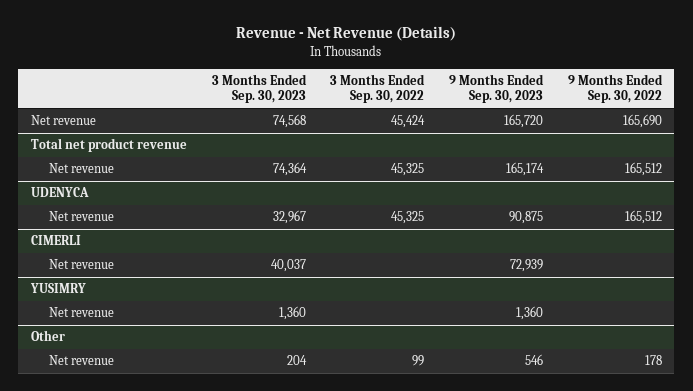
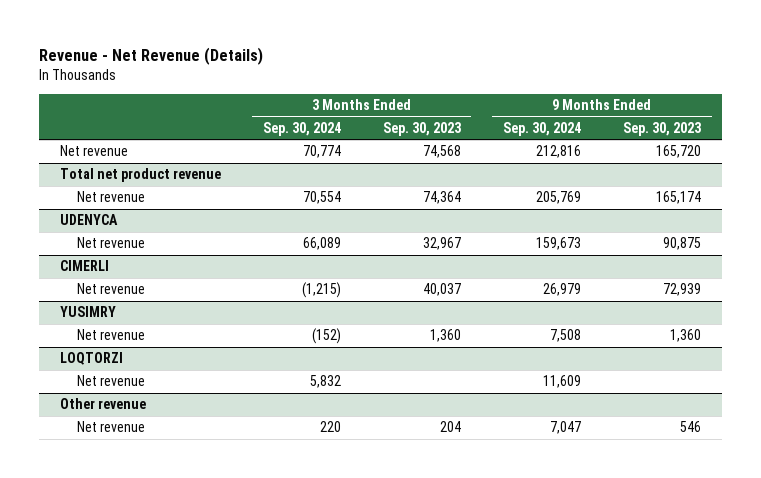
[330,74,426,104] 3 Months Ended Sep. 30, 2022 -> none
[568,74,664,104] 9 Months Ended Sep. 30, 2022 -> none
none -> [262,121,341,136] Sep. 30, 2024
none -> [502,121,581,136] Sep. 30, 2024
none -> [59,352,123,366] LOQTORZI
none -> [76,375,145,387] Net revenue
[30,330,65,342] Other -> [59,398,146,410] Other revenue

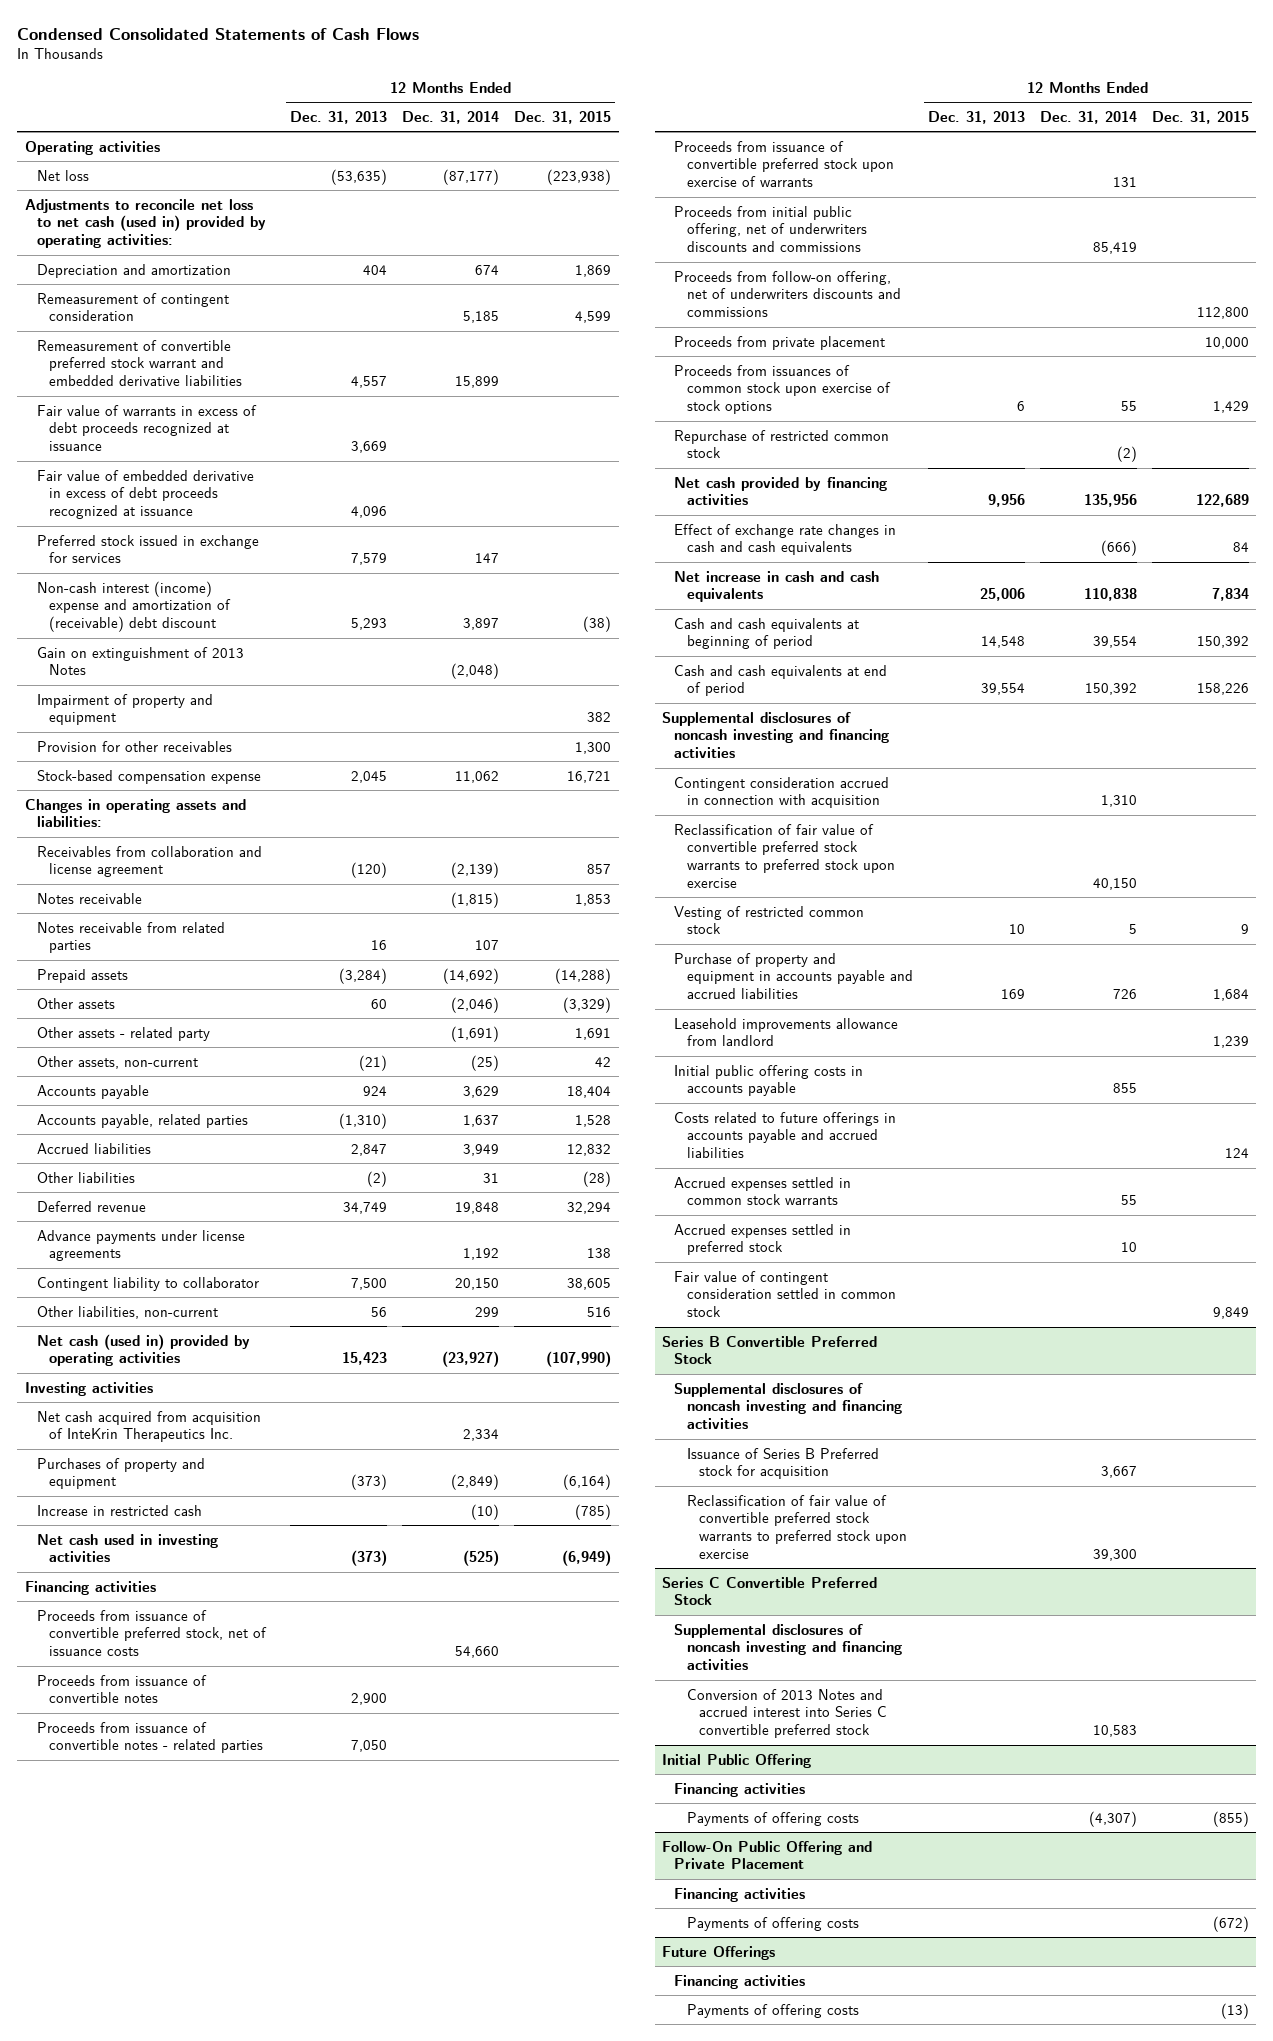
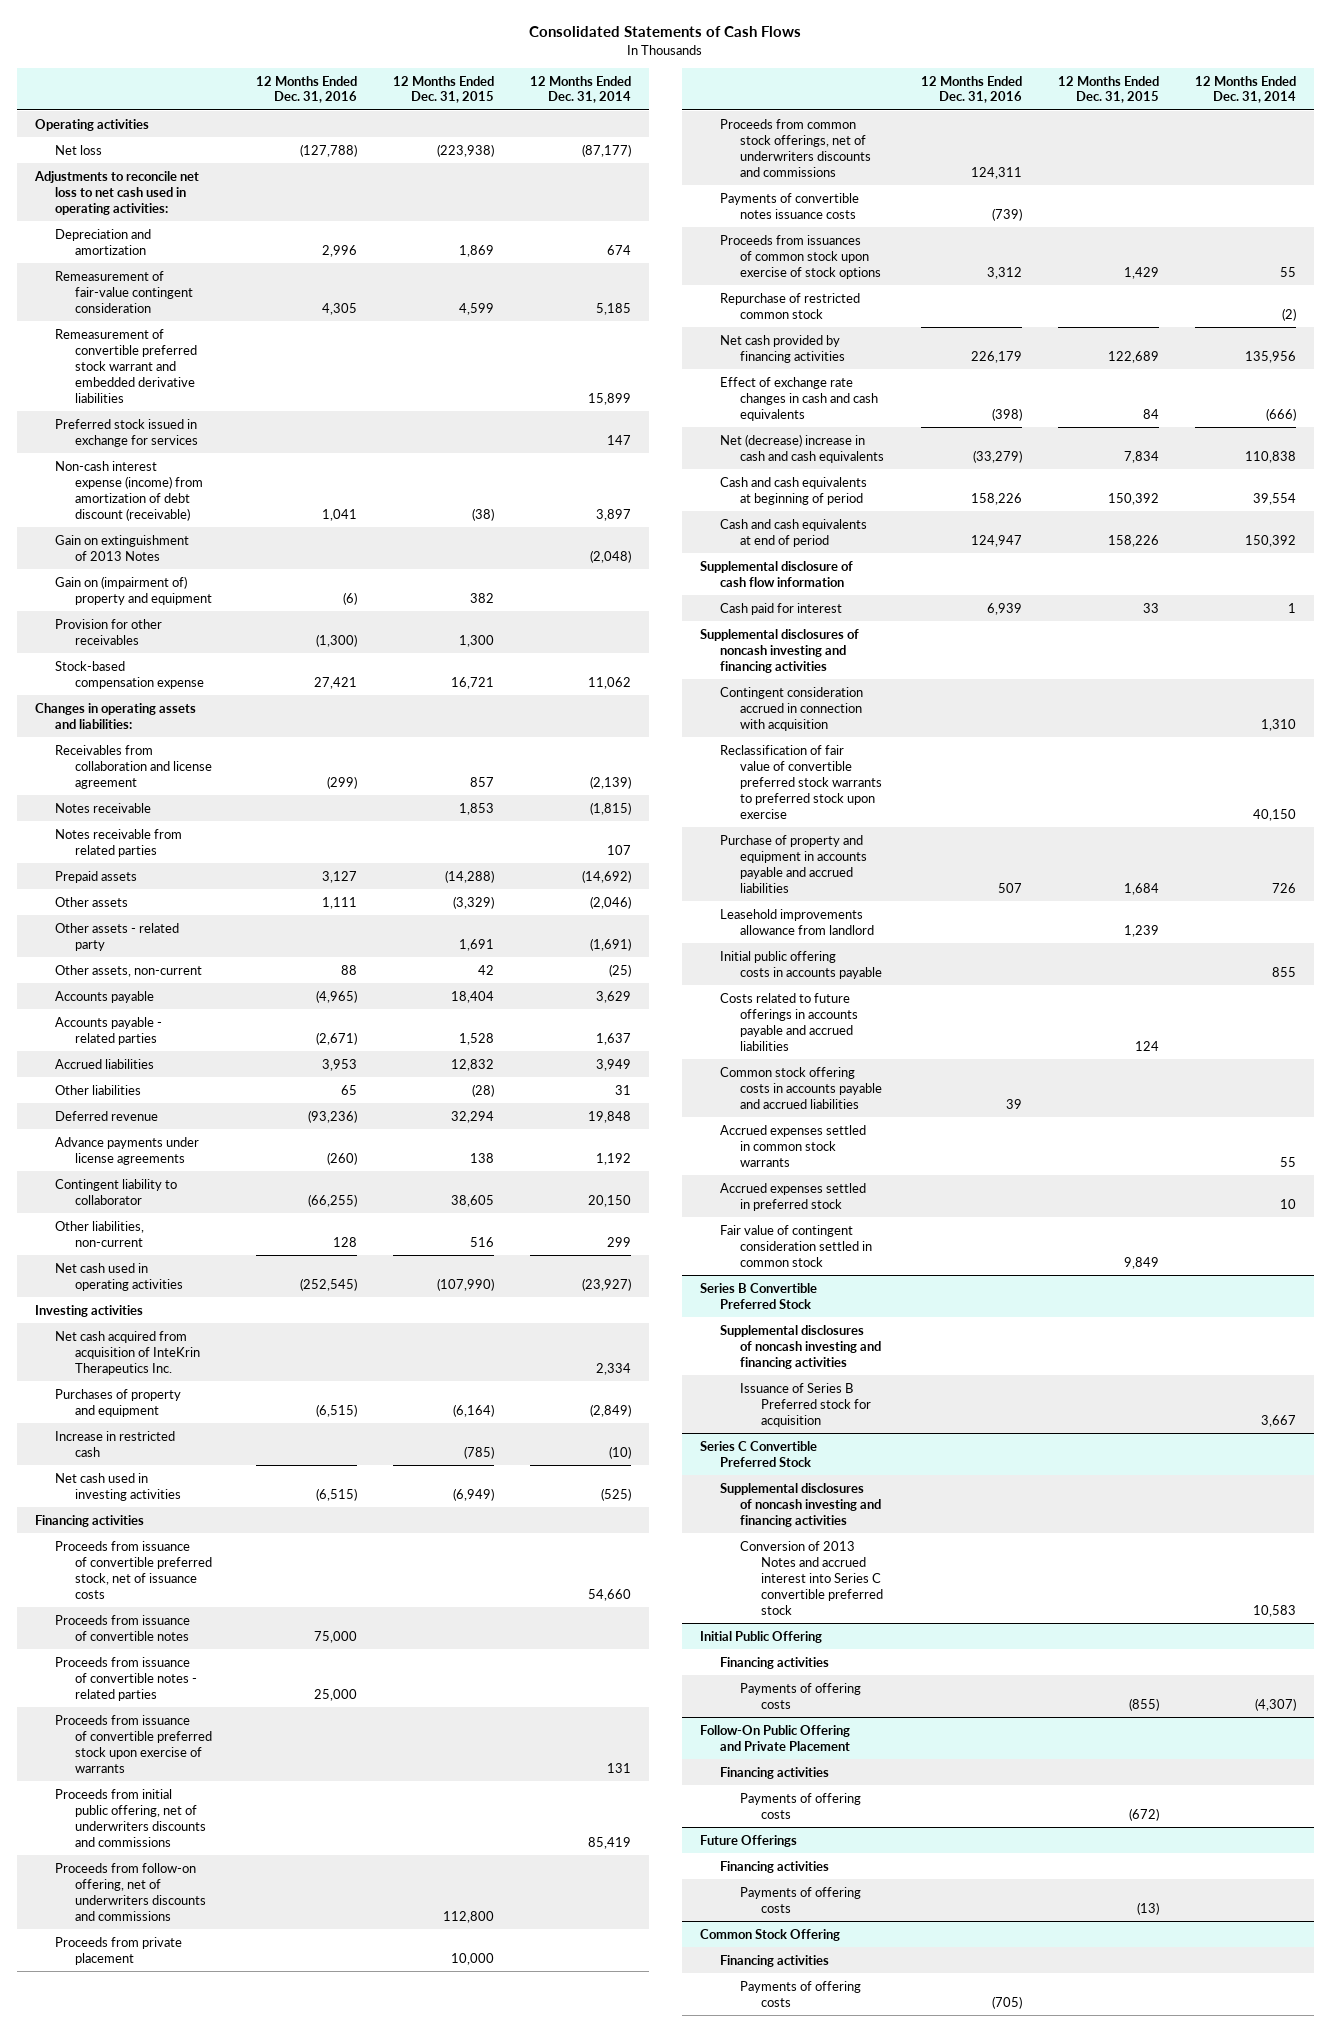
[17,27,420,40] Condensed Consolidated Statements of Cash Flows -> [529,25,802,37] Consolidated Statements of Cash Flows
[290,111,388,125] Dec. 31, 2013 -> none
none -> [255,75,357,104] 12 Months Ended Dec. 31, 2016
[24,198,266,249] Adjustments to reconcile net loss to net cash (used in) provided by operating activities: -> [33,170,199,215] Adjustments to reconcile net loss to net cash used in operating activities:
[36,292,229,322] Remeasurement of contingent consideration -> [55,270,194,313] Remeasurement of fair-value contingent consideration
[36,404,257,452] Fair value of warrants in excess of debt proceeds recognized at issuance -> none
[36,469,254,520] Fair value of embedded derivative in excess of debt proceeds recognized at issuance -> none
[36,580,232,633] Non-cash interest (income) expense and amortization of (receivable) debt discount -> [55,460,204,521] Non-cash interest expense (income) from amortization of debt discount (receivable)
[36,693,213,726] Impairment of property and equipment -> [55,575,213,605] Gain on (impairment of) property and equipment
[36,1113,248,1128] Accounts payable, related parties -> [55,1016,163,1045] Accounts payable - related parties
[36,1333,250,1367] Net cash (used in) provided by operating activities -> [55,1262,184,1291] Net cash used in operating activities
none -> [720,118,872,177] Proceeds from common stock offerings, net of underwriters discounts and commissions
none -> [720,192,860,219] Payments of convertible notes issuance costs
[674,570,880,603] Net increase in cash and cash equivalents -> [720,433,885,463] Net (decrease) increase in cash and cash equivalents
none -> [699,560,853,587] Supplemental disclosure of cash flow information
none -> [720,602,843,615] Cash paid for interest
[674,905,865,935] Vesting of restricted common stock -> none
none -> [720,1066,883,1109] Common stock offering costs in accounts payable and accrued liabilities
[686,1494,908,1560] Reclassification of fair value of convertible preferred stock warrants to preferred stock upon exercise -> none
none -> [699,1928,840,1941] Common Stock Offering
none -> [720,1954,830,1967] Financing activities
none -> [740,1980,862,2007] Payments of offering costs

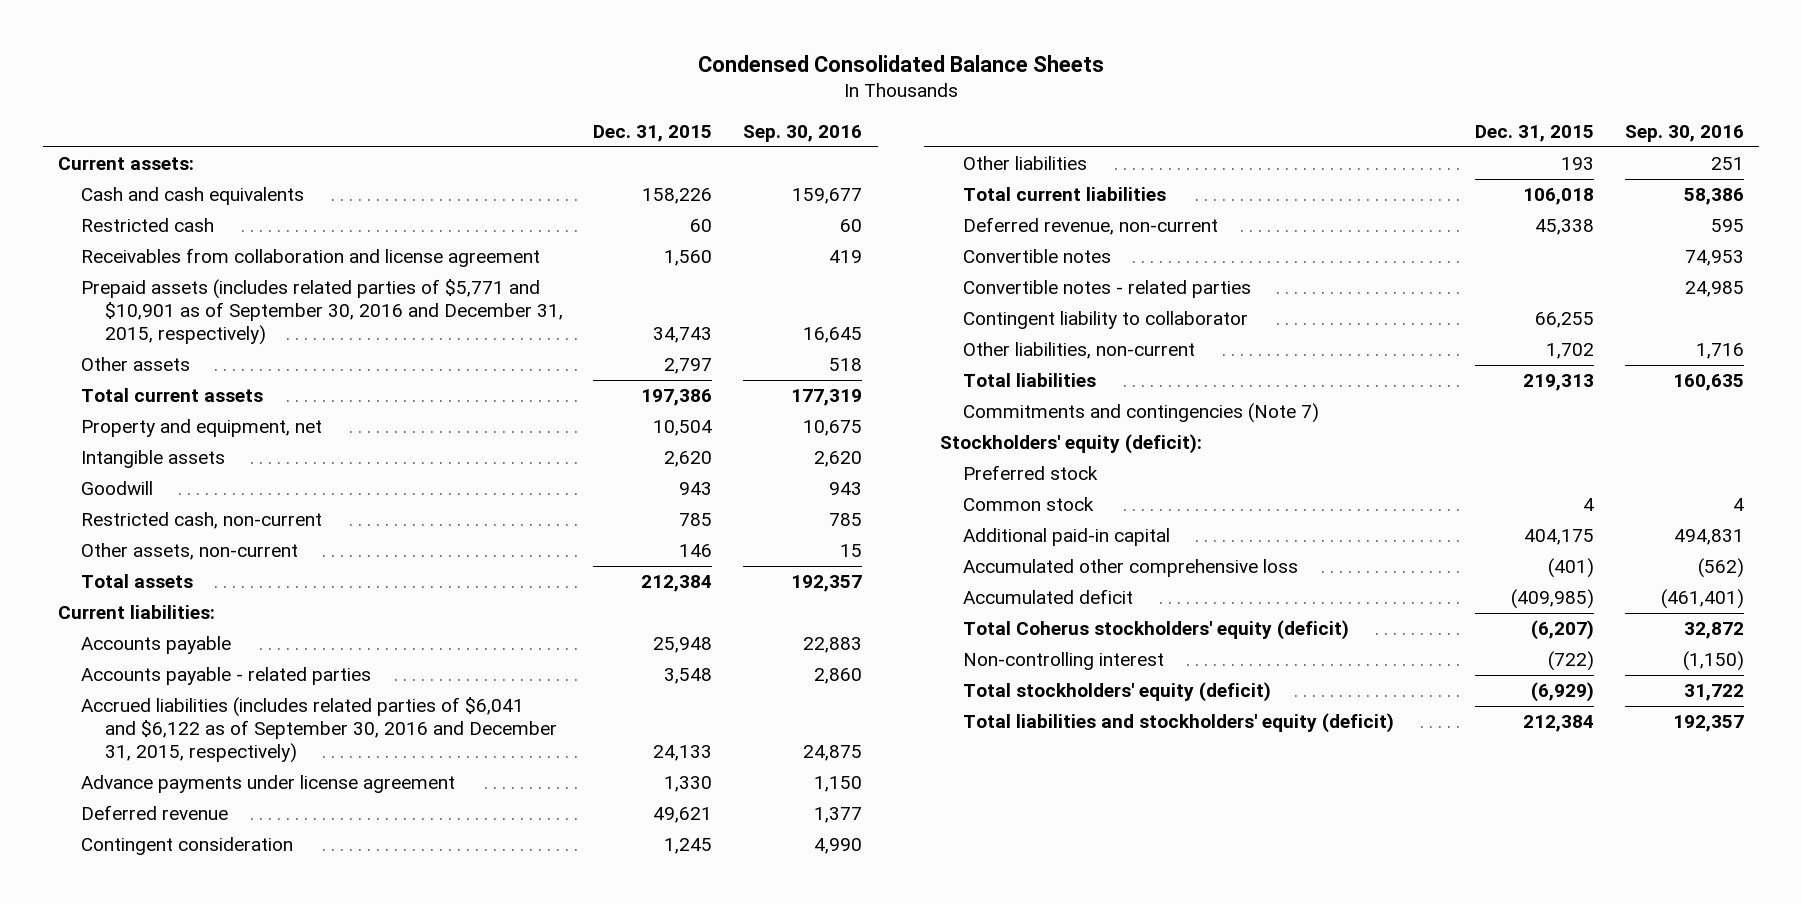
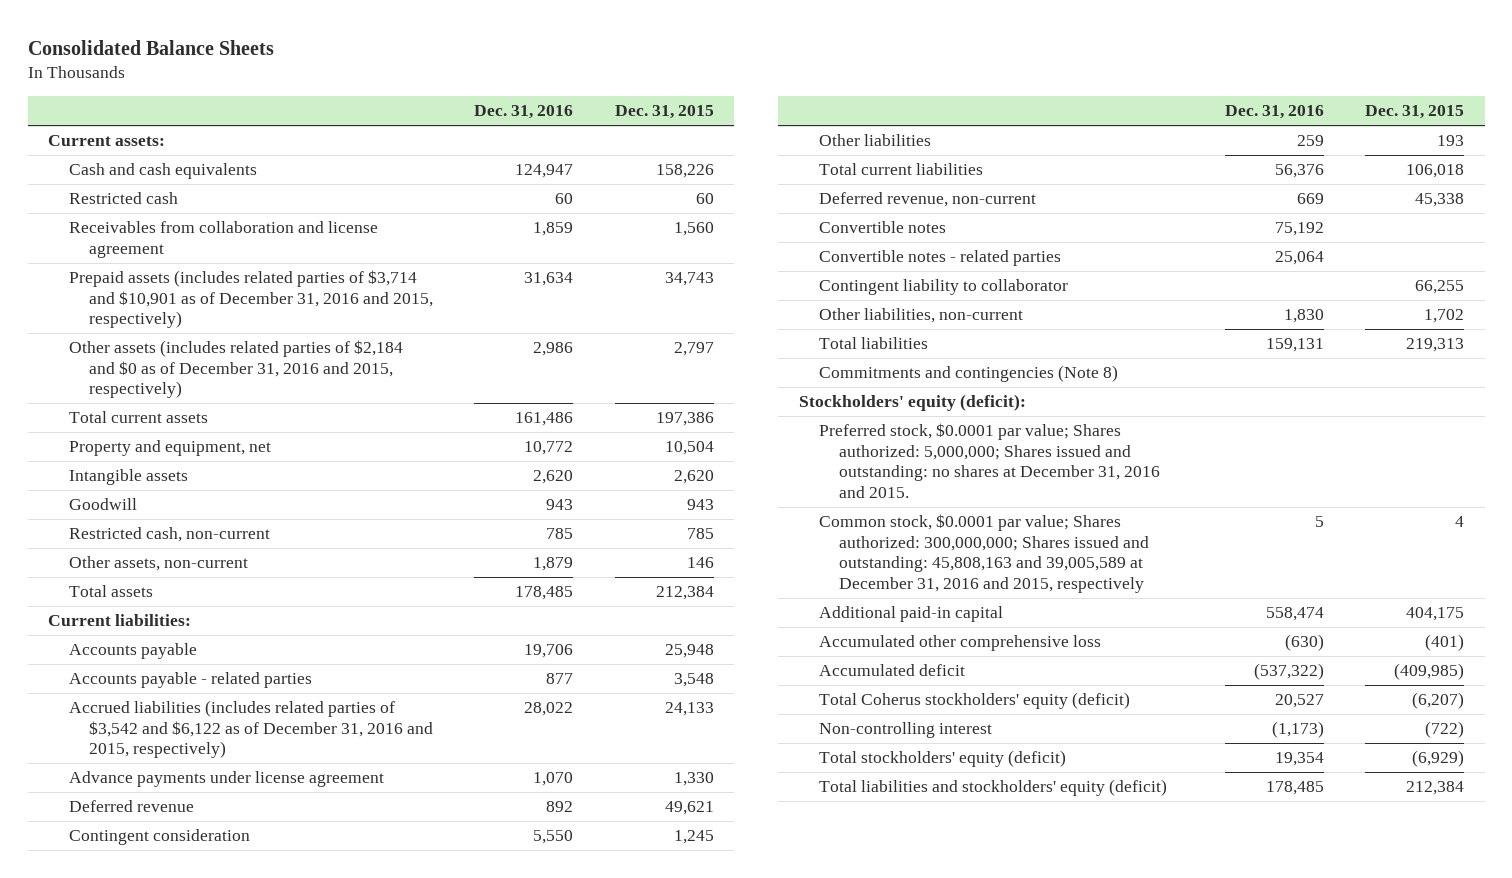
[697,54,1104,72] Condensed Consolidated Balance Sheets -> [27,39,274,55] Consolidated Balance Sheets
[743,125,863,143] Sep. 30, 2016 -> none
none -> [474,105,574,120] Dec. 31, 2016
[81,279,563,346] Prepaid assets (includes related parties of $5,771 and $10,901 as of September 30, 2016 and December 31, 2015, respectively) -> [68,270,433,329] Prepaid assets (includes related parties of $3,714 and $10,901 as of December 31, 2016 and 2015, respectively)
[81,357,191,372] Other assets -> [68,340,403,399] Other assets (includes related parties of $2,184 and $0 as of December 31, 2016 and 2015, respectively)
[81,697,557,764] Accrued liabilities (includes related parties of $6,041 and $6,122 as of September 30, 2016 and December 31, 2015, respectively) -> [68,700,433,759] Accrued liabilities (includes related parties of $3,542 and $6,122 as of December 31, 2016 and 2015, respectively)
[963,403,1320,424] Commitments and contingencies (Note 7) -> [818,365,1118,383] Commitments and contingencies (Note 8)
[963,465,1099,481] Preferred stock -> [818,423,1161,498] Preferred stock, $0.0001 par value; Shares authorized: 5,000,000; Shares issued and outstanding: no shares at December 31, 2016 and 2015.
[963,497,1095,512] Common stock -> [818,514,1150,593] Common stock, $0.0001 par value; Shares authorized: 300,000,000; Shares issued and outstanding: 45,808,163 and 39,005,589 at December 31, 2016 and 2015, respectively

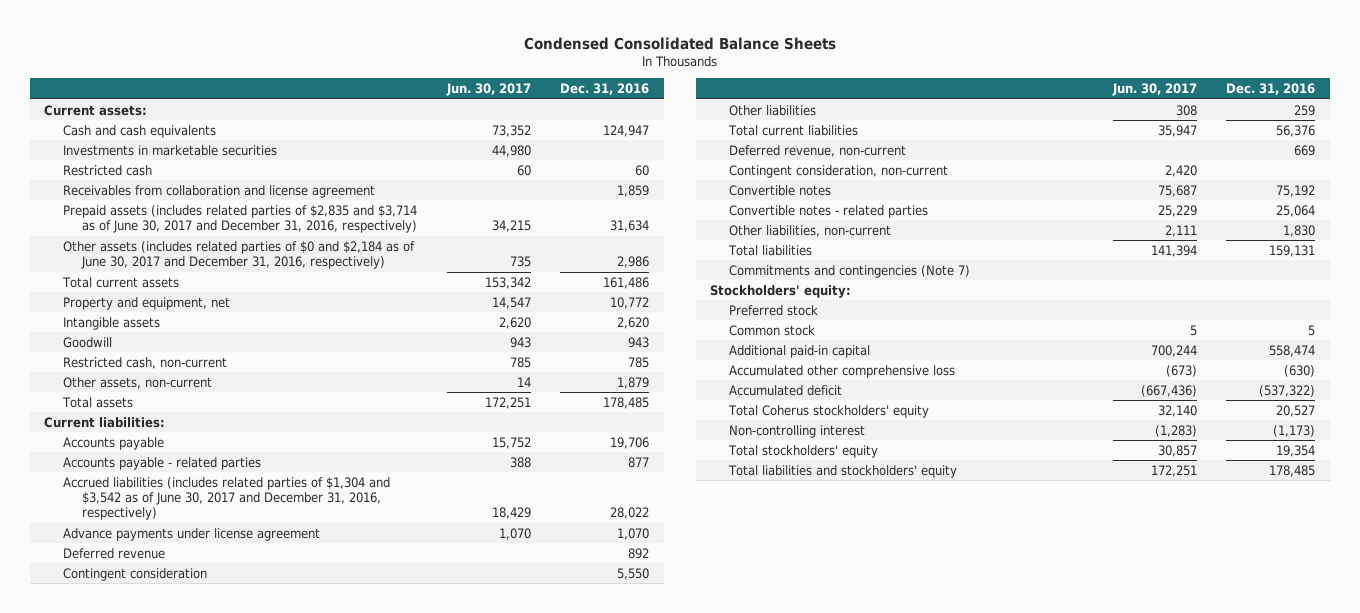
[27,39,274,55] Consolidated Balance Sheets -> [523,37,836,51] Condensed Consolidated Balance Sheets
[614,105,714,120] Dec. 31, 2015 -> none
none -> [445,83,531,97] Jun. 30, 2017
none -> [63,144,278,156] Investments in marketable securities
[68,270,433,329] Prepaid assets (includes related parties of $3,714 and $10,901 as of December 31, 2016 and 2015, respectively) -> [63,204,418,233] Prepaid assets (includes related parties of $2,835 and $3,714 as of June 30, 2017 and December 31, 2016, respectively)
[68,340,403,399] Other assets (includes related parties of $2,184 and $0 as of December 31, 2016 and 2015, respectively) -> [63,240,416,269] Other assets (includes related parties of $0 and $2,184 as of June 30, 2017 and December 31, 2016, respectively)
[68,700,433,759] Accrued liabilities (includes related parties of $3,542 and $6,122 as of December 31, 2016 and 2015, respectively) -> [63,476,391,520] Accrued liabilities (includes related parties of $1,304 and $3,542 as of June 30, 2017 and December 31, 2016, respectively)
none -> [729,164,949,178] Contingent consideration, non-current
[818,279,1068,296] Contingent liability to collaborator -> none
[818,365,1118,383] Commitments and contingencies (Note 8) -> [729,264,971,278] Commitments and contingencies (Note 7)
[798,394,1026,412] Stockholders' equity (deficit): -> [710,284,852,298] Stockholders' equity:
[818,423,1161,498] Preferred stock, $0.0001 par value; Shares authorized: 5,000,000; Shares issued and outstanding: no shares at December 31, 2016 and 2015. -> [729,304,819,316] Preferred stock
[818,514,1150,593] Common stock, $0.0001 par value; Shares authorized: 300,000,000; Shares issued and outstanding: 45,808,163 and 39,005,589 at December 31, 2016 and 2015, respectively -> [729,324,816,336] Common stock
[818,692,1130,710] Total Coherus stockholders' equity (deficit) -> [728,404,930,418] Total Coherus stockholders' equity
[818,750,1066,768] Total stockholders' equity (deficit) -> [728,444,879,458] Total stockholders' equity
[818,779,1167,797] Total liabilities and stockholders' equity (deficit) -> [728,464,958,478] Total liabilities and stockholders' equity

